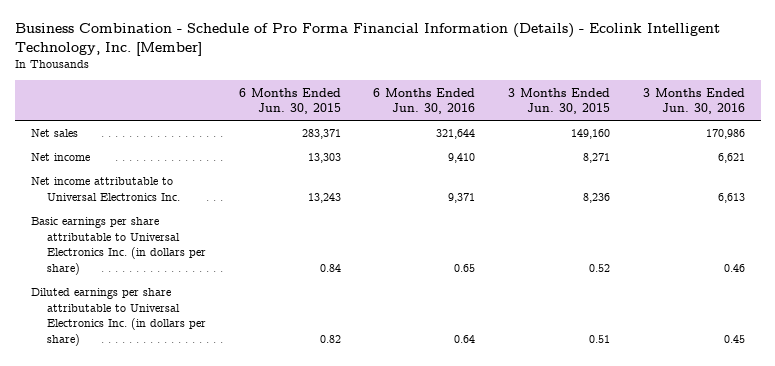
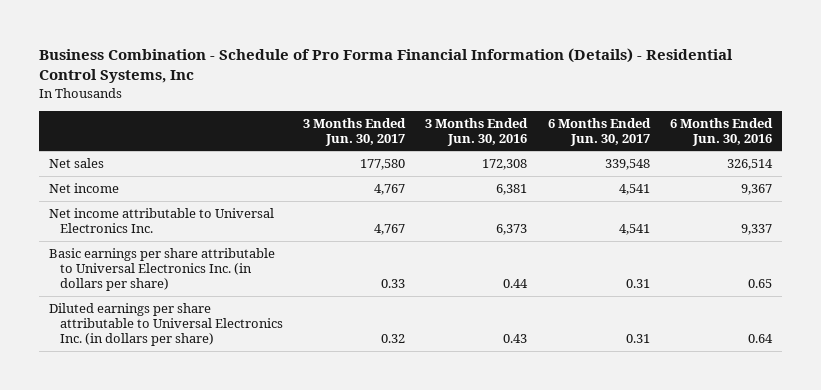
[14,23,720,56] Business Combination - Schedule of Pro Forma Financial Information (Details) - Ecolink Intelligent Technology, Inc. [Member] -> [39,47,734,83] Business Combination - Schedule of Pro Forma Financial Information (Details) - Residential Control Systems, Inc
[238,87,341,115] 6 Months Ended Jun. 30, 2015 -> none
[508,87,611,115] 3 Months Ended Jun. 30, 2015 -> none
none -> [303,117,407,146] 3 Months Ended Jun. 30, 2017
none -> [547,117,651,146] 6 Months Ended Jun. 30, 2017
[436,129,476,140] 321,644 -> [726,158,773,170] 326,514
[705,129,745,140] 170,986 -> [482,158,528,170] 172,308
[448,153,476,164] 9,410 -> [740,183,772,195] 9,367
[717,153,745,164] 6,621 -> [496,183,528,195] 6,381
[448,192,476,203] 9,371 -> [740,224,772,236] 9,337
[717,192,745,203] 6,613 -> [496,224,528,236] 6,373
[723,263,745,272] 0.46 -> [503,279,529,289] 0.44
[723,334,745,343] 0.45 -> [503,334,528,344] 0.43

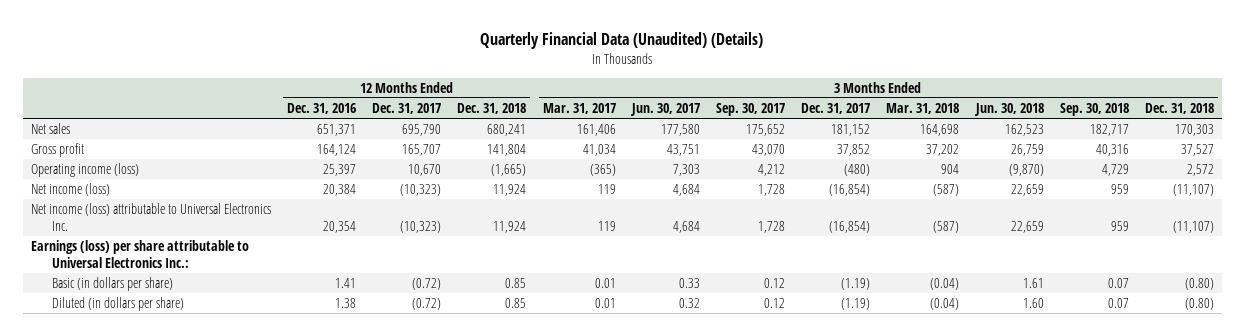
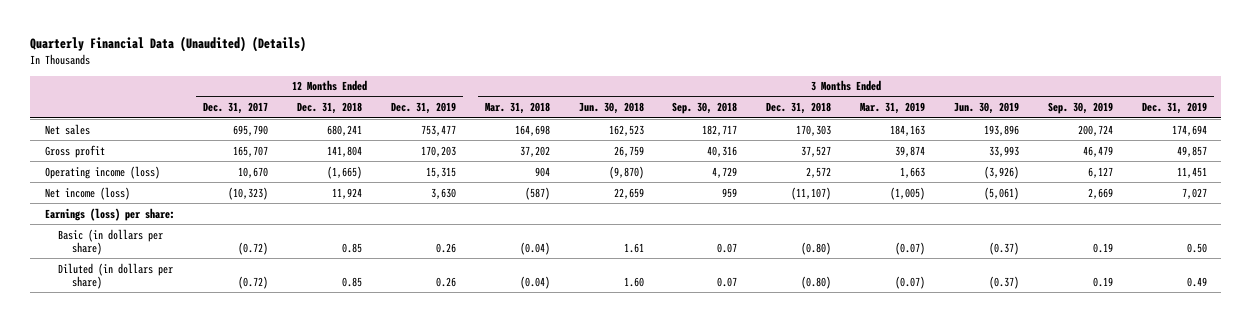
[287,102,357,114] Dec. 31, 2016 -> none
[542,102,616,114] Mar. 31, 2017 -> none
[629,102,700,116] Jun. 30, 2017 -> none
[716,102,786,116] Sep. 30, 2017 -> none
[801,102,871,114] Dec. 31, 2017 -> none
none -> [391,102,457,115] Dec. 31, 2019
none -> [860,102,926,115] Mar. 31, 2019
none -> [953,102,1019,115] Jun. 30, 2019
none -> [1047,102,1113,115] Sep. 30, 2019
none -> [1141,102,1207,115] Dec. 31, 2019
[30,203,271,231] Net income (loss) attributable to Universal Electronics Inc. -> none
[30,240,249,268] Earnings (loss) per share attributable to Universal Electronics Inc.: -> [44,207,175,221] Earnings (loss) per share:

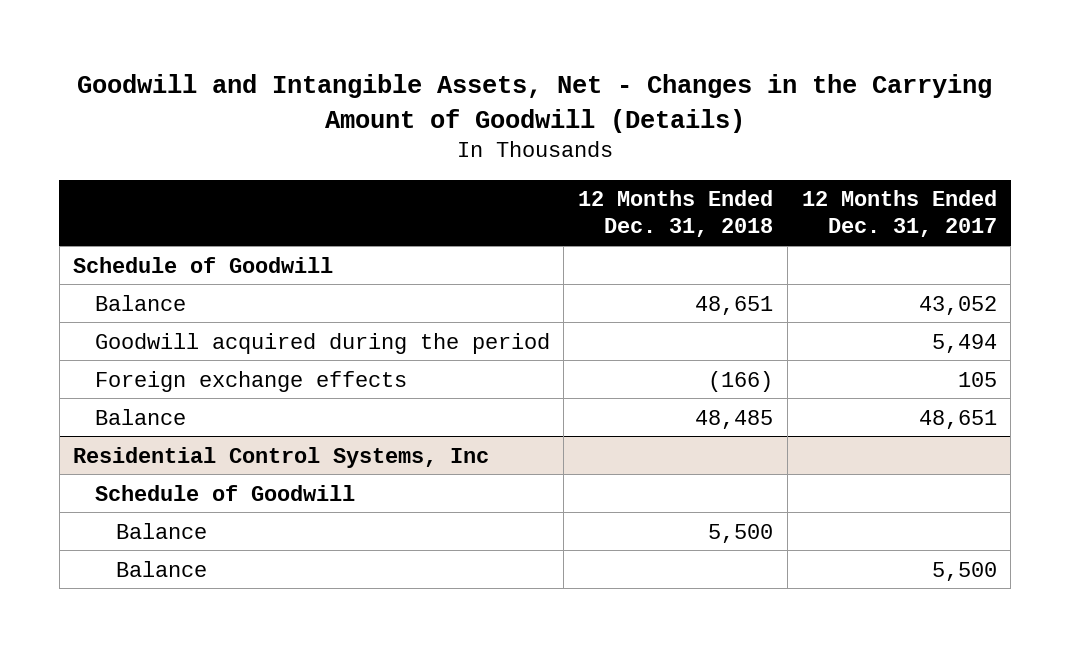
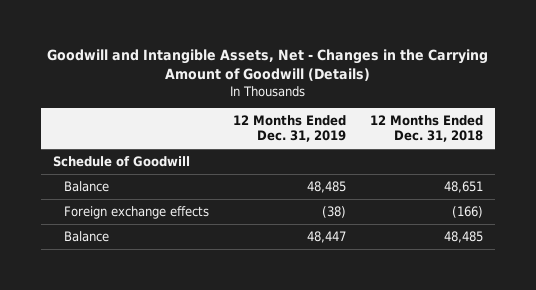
[801,190,997,238] 12 Months Ended Dec. 31, 2017 -> none
none -> [232,115,346,143] 12 Months Ended Dec. 31, 2019
[94,332,550,354] Goodwill acquired during the period -> none
[73,446,490,468] Residential Control Systems, Inc -> none
[94,484,355,501] Schedule of Goodwill -> none
[115,522,207,539] Balance -> none
[115,560,207,577] Balance -> none

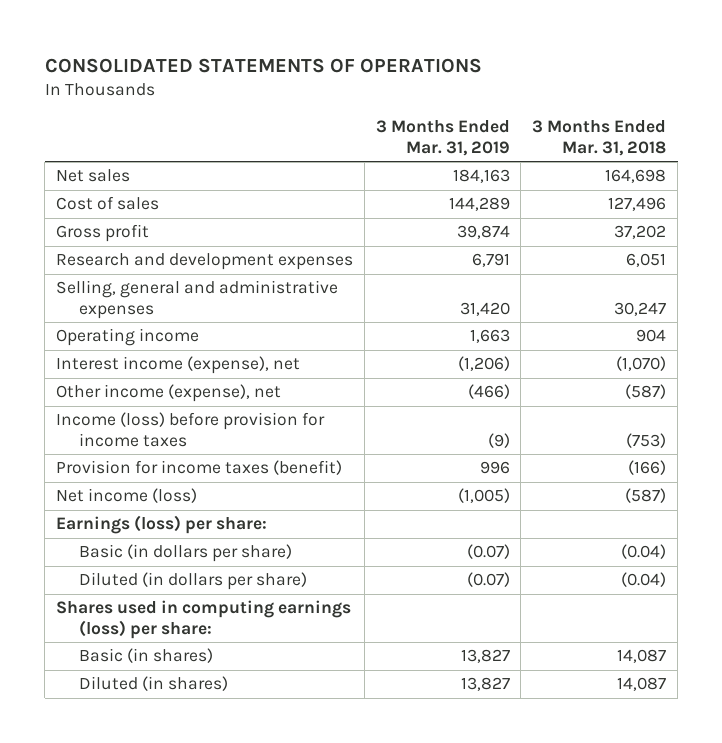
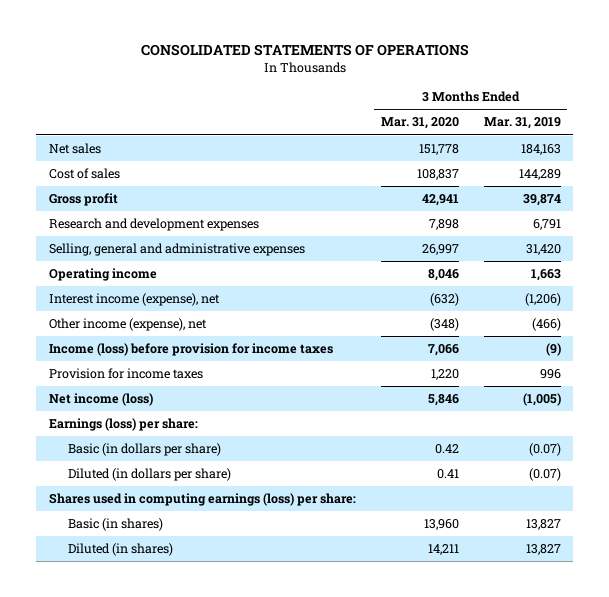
[532,120,667,156] 3 Months Ended Mar. 31, 2018 -> none
none -> [380,117,459,130] Mar. 31, 2020
[55,460,342,476] Provision for income taxes (benefit) -> [48,368,203,380] Provision for income taxes

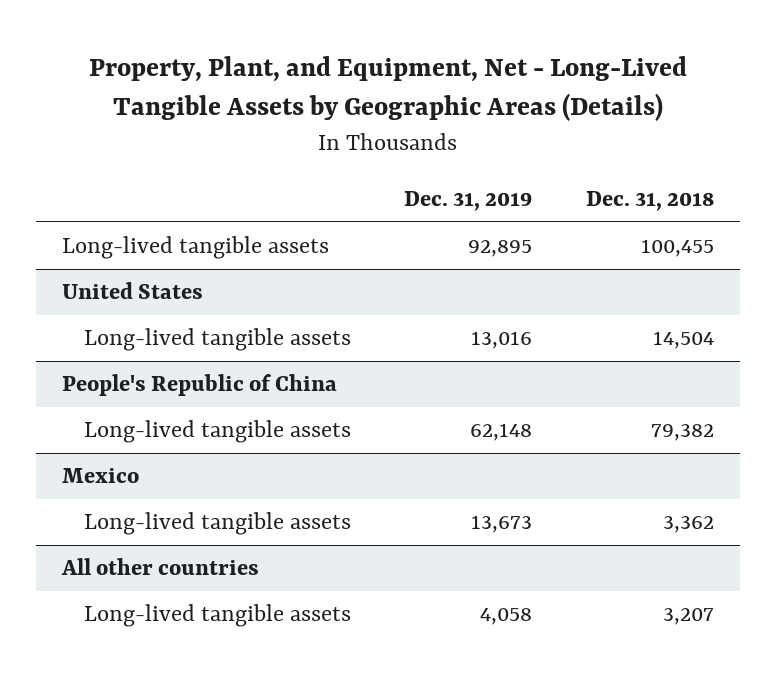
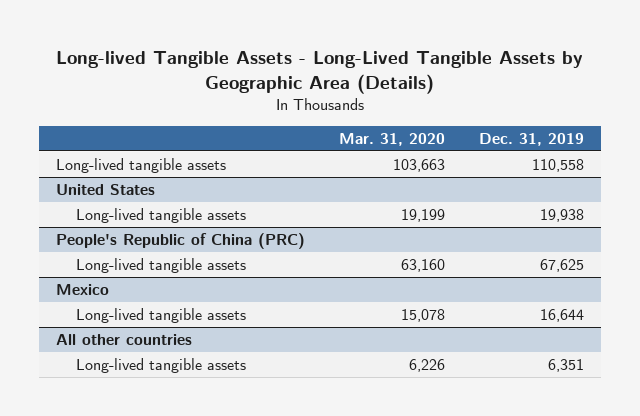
[89,55,688,122] Property, Plant, and Equipment, Net - Long-Lived Tangible Assets by Geographic Areas (Details) -> [55,50,583,94] Long-lived Tangible Assets - Long-Lived Tangible Assets by Geographic Area (Details)
[585,190,714,211] Dec. 31, 2018 -> none
none -> [338,133,445,147] Mar. 31, 2020
[468,240,533,258] 92,895 -> [531,158,584,172] 110,558
[471,331,533,350] 13,016 -> [539,208,584,222] 19,938
[62,374,338,397] People's Republic of China -> [56,232,306,249] People's Republic of China (PRC)
[470,423,533,442] 62,148 -> [539,258,584,272] 67,625
[471,515,533,534] 13,673 -> [539,308,584,322] 16,644
[480,608,533,626] 4,058 -> [547,358,584,372] 6,351

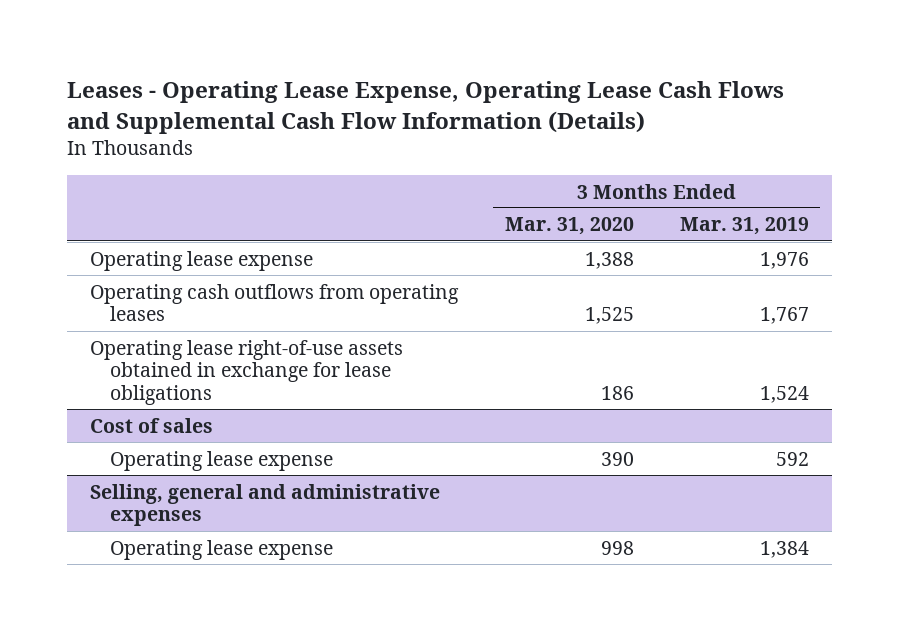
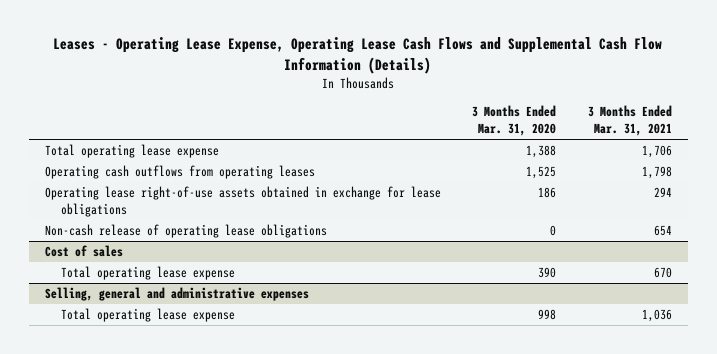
[679,217,809,236] Mar. 31, 2019 -> none
none -> [588,104,673,137] 3 Months Ended Mar. 31, 2021
[90,250,314,271] Operating lease expense -> [44,144,219,159] Total operating lease expense
none -> [44,224,327,239] Non-cash release of operating lease obligations
[110,450,334,471] Operating lease expense -> [61,266,236,281] Total operating lease expense
[110,539,334,560] Operating lease expense -> [61,308,236,323] Total operating lease expense

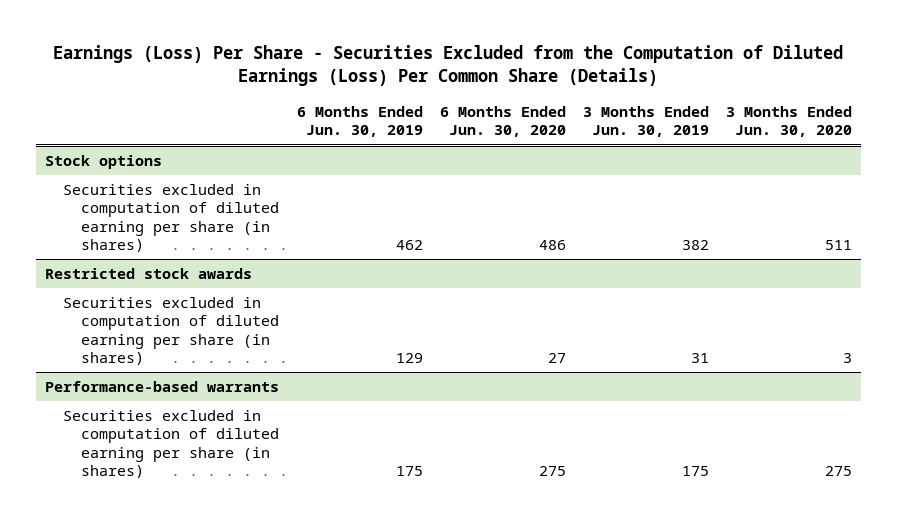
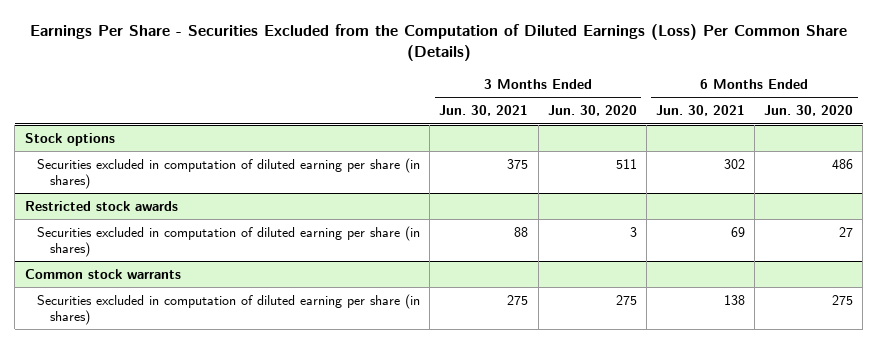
[53,45,844,87] Earnings (Loss) Per Share - Securities Excluded from the Computation of Diluted Earnings (Loss) Per Common Share (Details) -> [29,24,847,62] Earnings Per Share - Securities Excluded from the Computation of Diluted Earnings (Loss) Per Common Share (Details)
[296,105,423,138] 6 Months Ended Jun. 30, 2019 -> none
[582,105,709,138] 3 Months Ended Jun. 30, 2019 -> none
none -> [439,105,529,117] Jun. 30, 2021
none -> [655,105,745,117] Jun. 30, 2021
[44,380,279,392] Performance-based warrants -> [24,268,181,279] Common stock warrants

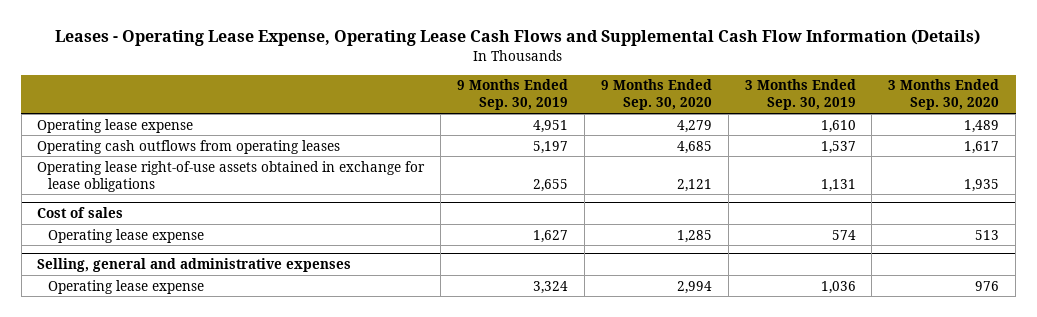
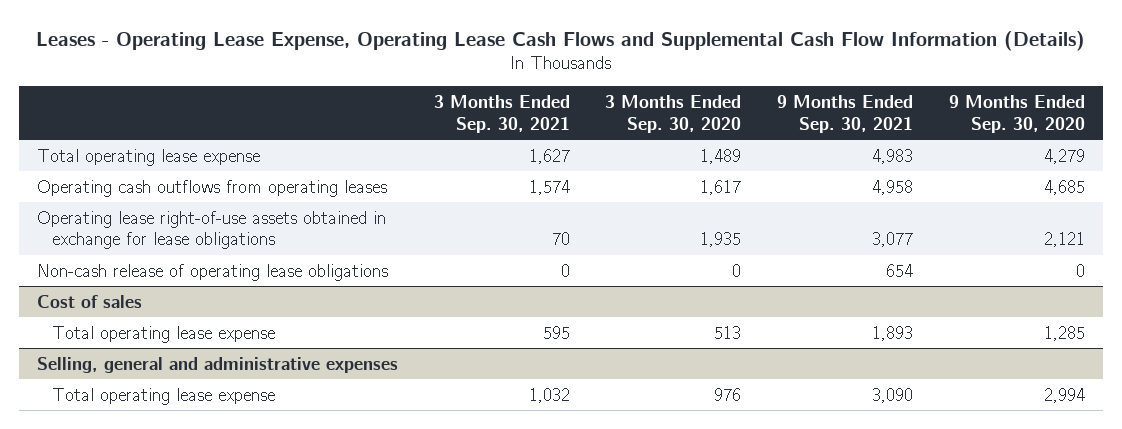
[457,79,569,111] 9 Months Ended Sep. 30, 2019 -> none
[744,79,856,111] 3 Months Ended Sep. 30, 2019 -> none
none -> [433,95,570,133] 3 Months Ended Sep. 30, 2021
none -> [777,95,914,133] 9 Months Ended Sep. 30, 2021
[37,118,194,133] Operating lease expense -> [36,148,260,166] Total operating lease expense
none -> [36,263,388,281] Non-cash release of operating lease obligations
[48,228,205,243] Operating lease expense -> [52,325,276,343] Total operating lease expense
[48,279,205,294] Operating lease expense -> [52,387,276,405] Total operating lease expense

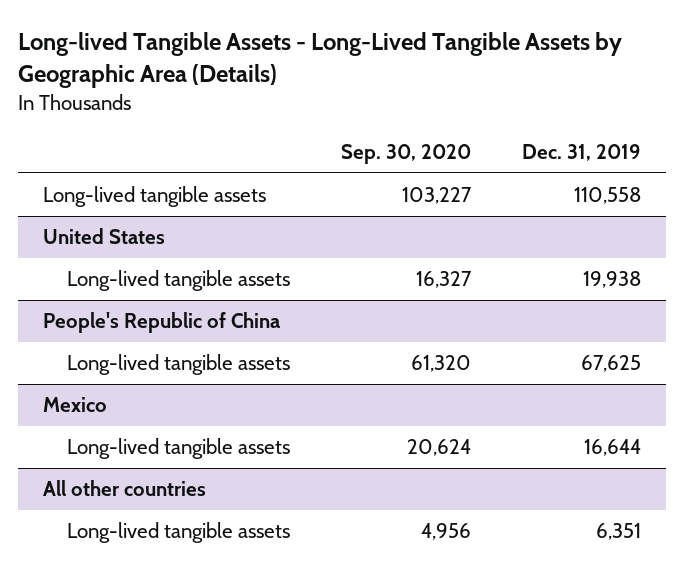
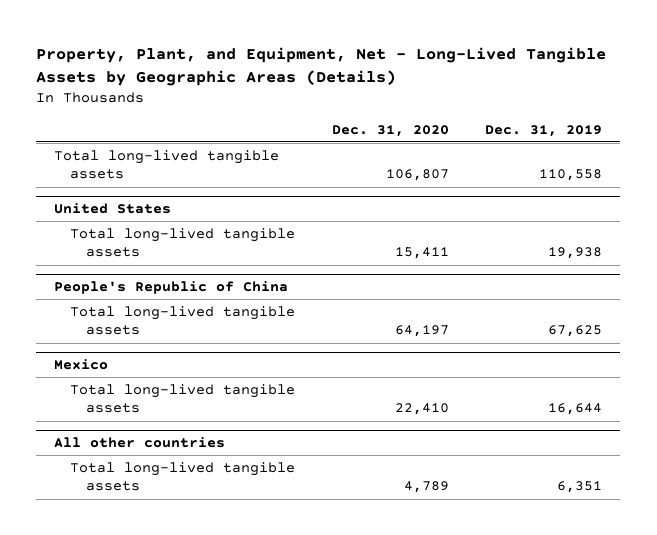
[17,31,622,88] Long-lived Tangible Assets - Long-Lived Tangible Assets by Geographic Area (Details) -> [36,47,607,87] Property, Plant, and Equipment, Net - Long-Lived Tangible Assets by Geographic Areas (Details)
[340,143,471,164] Sep. 30, 2020 -> none
none -> [331,124,449,137] Dec. 31, 2020
[43,186,267,208] Long-lived tangible assets -> [54,149,280,180] Total long-lived tangible assets
[66,270,290,292] Long-lived tangible assets -> [70,227,296,258] Total long-lived tangible assets
[66,354,290,376] Long-lived tangible assets -> [70,305,296,336] Total long-lived tangible assets
[66,438,290,460] Long-lived tangible assets -> [70,383,296,414] Total long-lived tangible assets
[66,522,290,544] Long-lived tangible assets -> [70,461,296,492] Total long-lived tangible assets

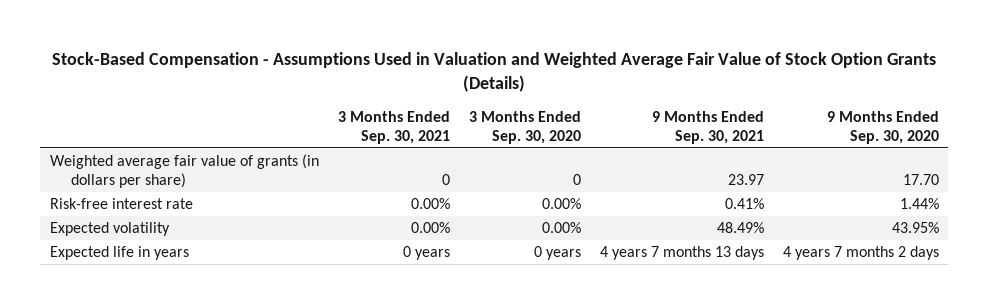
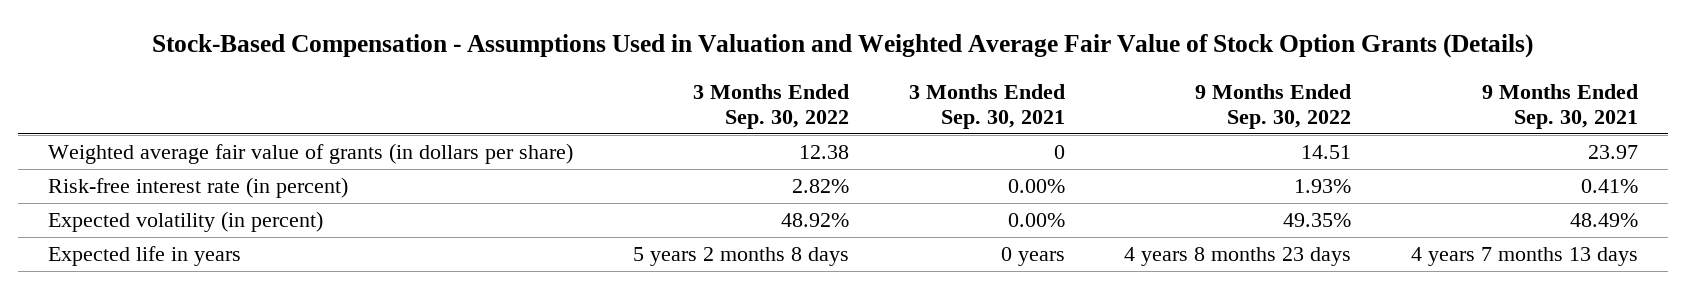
[468,110,581,144] 3 Months Ended Sep. 30, 2020 -> none
[826,110,939,144] 9 Months Ended Sep. 30, 2020 -> none
none -> [692,83,849,130] 3 Months Ended Sep. 30, 2022
none -> [1195,83,1352,130] 9 Months Ended Sep. 30, 2022
[49,198,193,210] Risk-free interest rate -> [47,177,348,199] Risk-free interest rate (in percent)
[49,222,170,237] Expected volatility -> [47,211,323,233] Expected volatility (in percent)

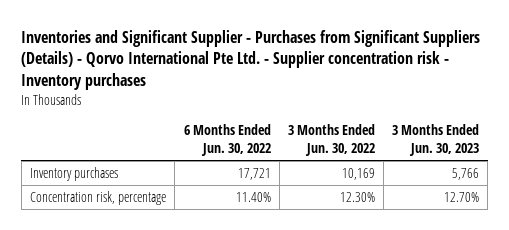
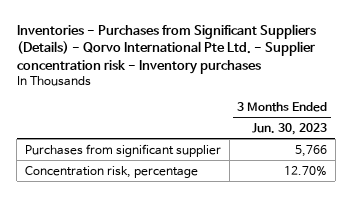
[21,29,481,90] Inventories and Significant Supplier - Purchases from Significant Suppliers (Details) - Qorvo International Pte Ltd. - Supplier concentration risk - Inventory purchases -> [16,23,316,74] Inventories - Purchases from Significant Suppliers (Details) - Qorvo International Pte Ltd. - Supplier concentration risk - Inventory purchases
[183,124,271,157] 6 Months Ended Jun. 30, 2022 -> none
[287,124,375,157] 3 Months Ended Jun. 30, 2022 -> none
[30,166,119,181] Inventory purchases -> [24,143,221,157] Purchases from significant supplier

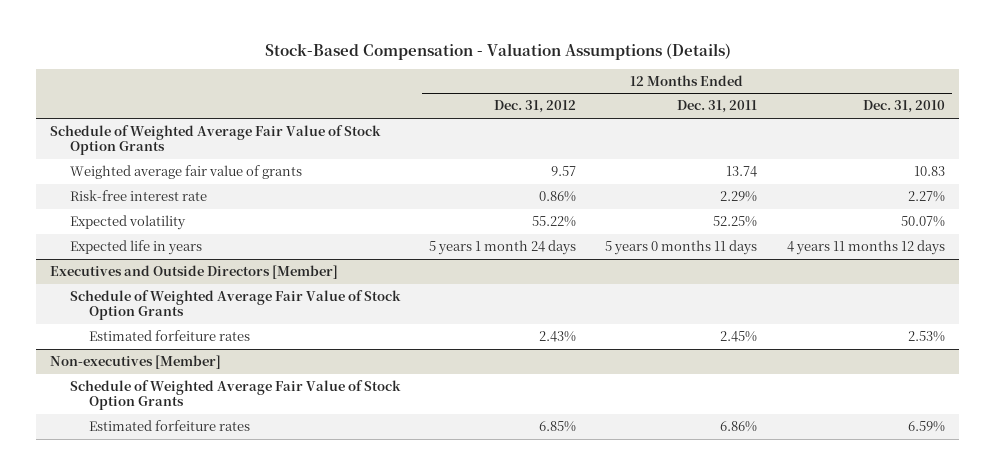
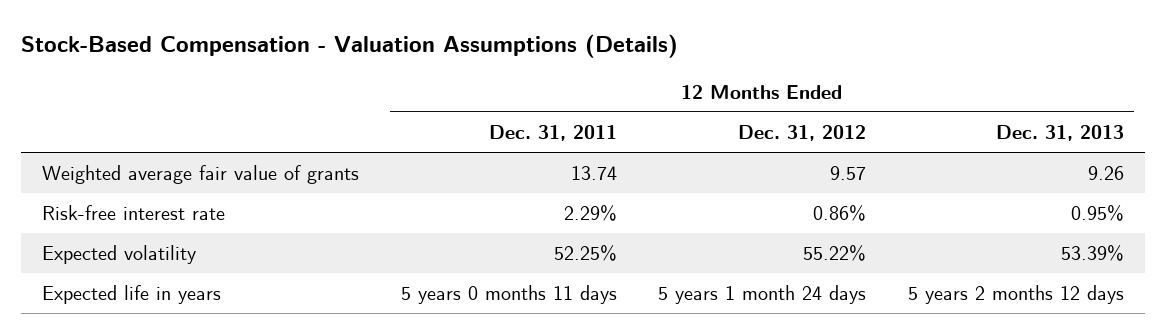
[862,100,945,114] Dec. 31, 2010 -> none
none -> [995,125,1124,142] Dec. 31, 2013
[50,125,382,156] Schedule of Weighted Average Fair Value of Stock Option Grants -> none
[50,265,339,280] Executives and Outside Directors [Member] -> none
[69,290,401,321] Schedule of Weighted Average Fair Value of Stock Option Grants -> none
[89,330,251,342] Estimated forfeiture rates -> none
[50,355,222,370] Non-executives [Member] -> none
[69,380,401,411] Schedule of Weighted Average Fair Value of Stock Option Grants -> none
[89,420,251,432] Estimated forfeiture rates -> none

